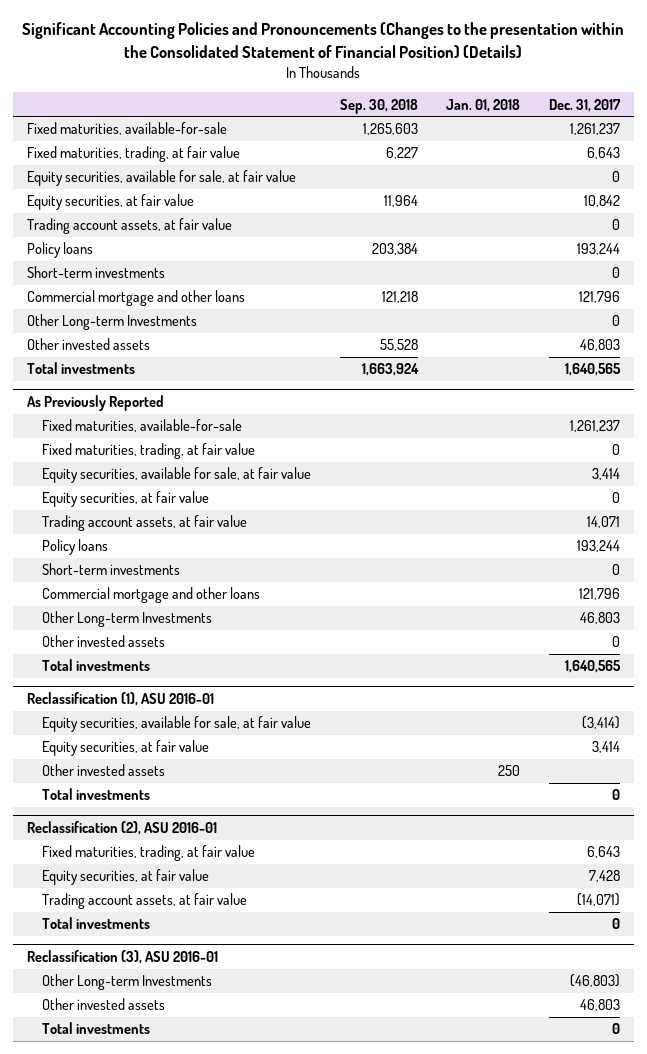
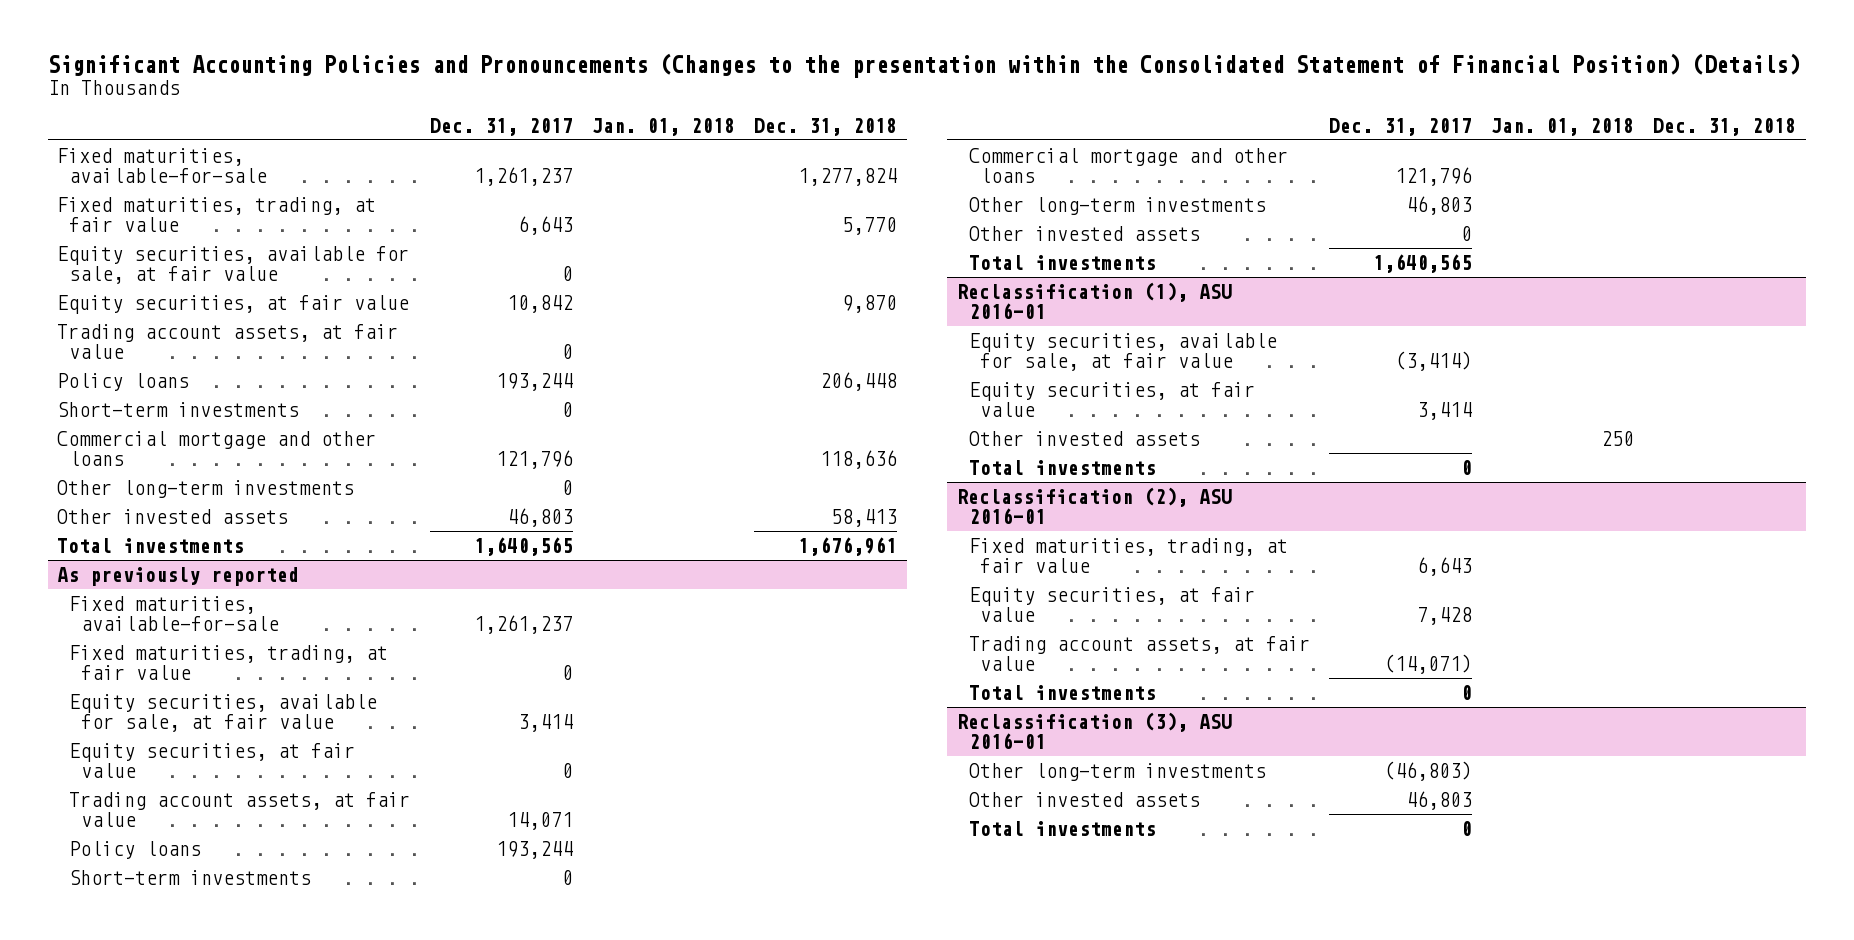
[339,98,418,114] Sep. 30, 2018 -> none
none -> [754,118,898,137] Dec. 31, 2018
[27,314,198,331] Other Long-term Investments -> [57,479,355,498] Other long-term investments
[27,394,165,411] As Previously Reported -> [57,566,300,586] As previously reported
[42,611,213,628] Other Long-term Investments -> [968,196,1266,215] Other long-term investments
[42,974,213,991] Other Long-term Investments -> [968,762,1266,781] Other long-term investments

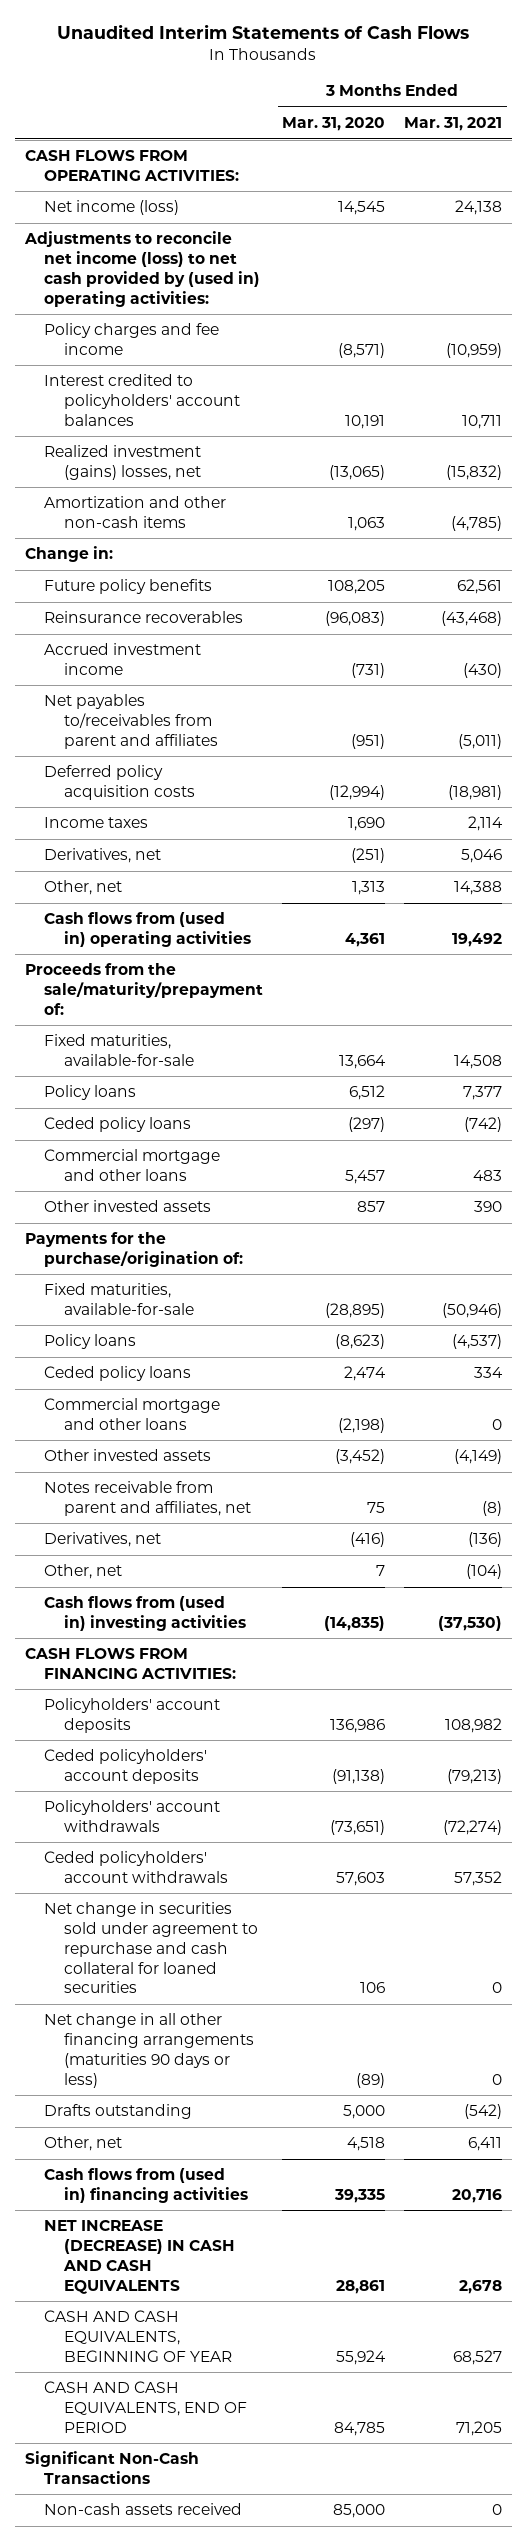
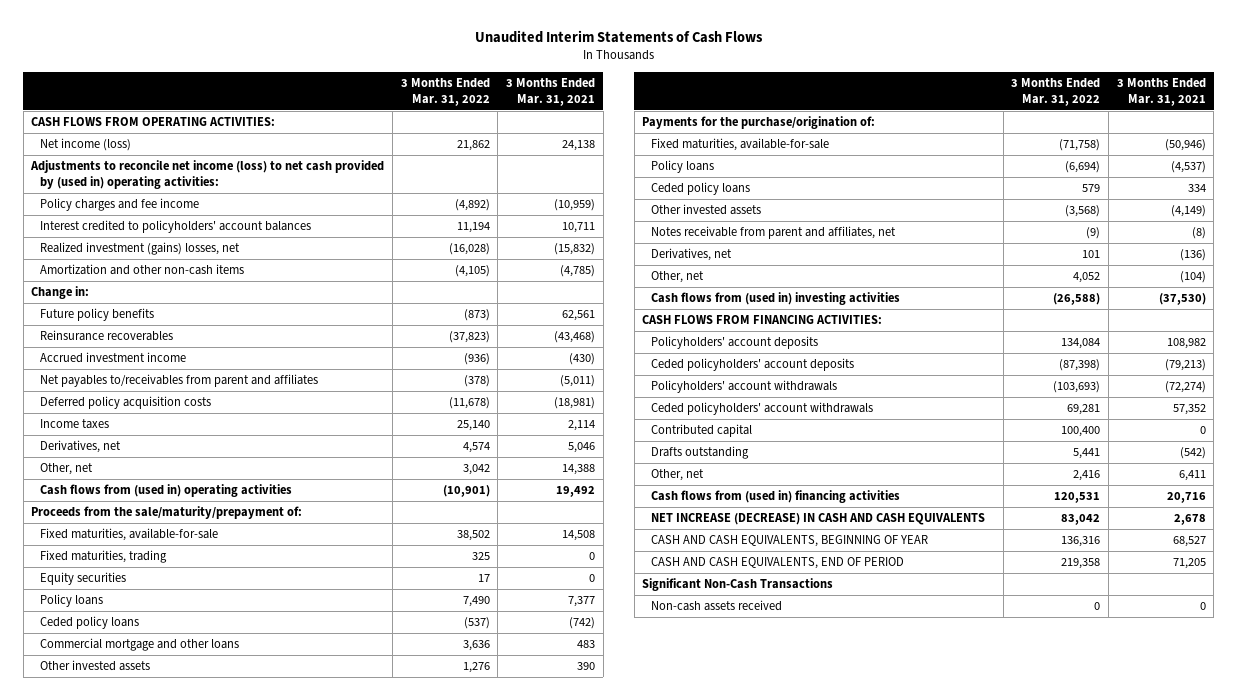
[282,117,386,132] Mar. 31, 2020 -> none
none -> [400,77,490,106] 3 Months Ended Mar. 31, 2022
none -> [40,550,168,564] Fixed maturities, trading
none -> [40,572,127,586] Equity securities
[44,1398,221,1431] Commercial mortgage and other loans -> none
[44,1902,258,1994] Net change in securities sold under agreement to repurchase and cash collateral for loaned securities -> none
[44,2013,254,2088] Net change in all other financing arrangements (maturities 90 days or less) -> none
none -> [651,424,753,438] Contributed capital

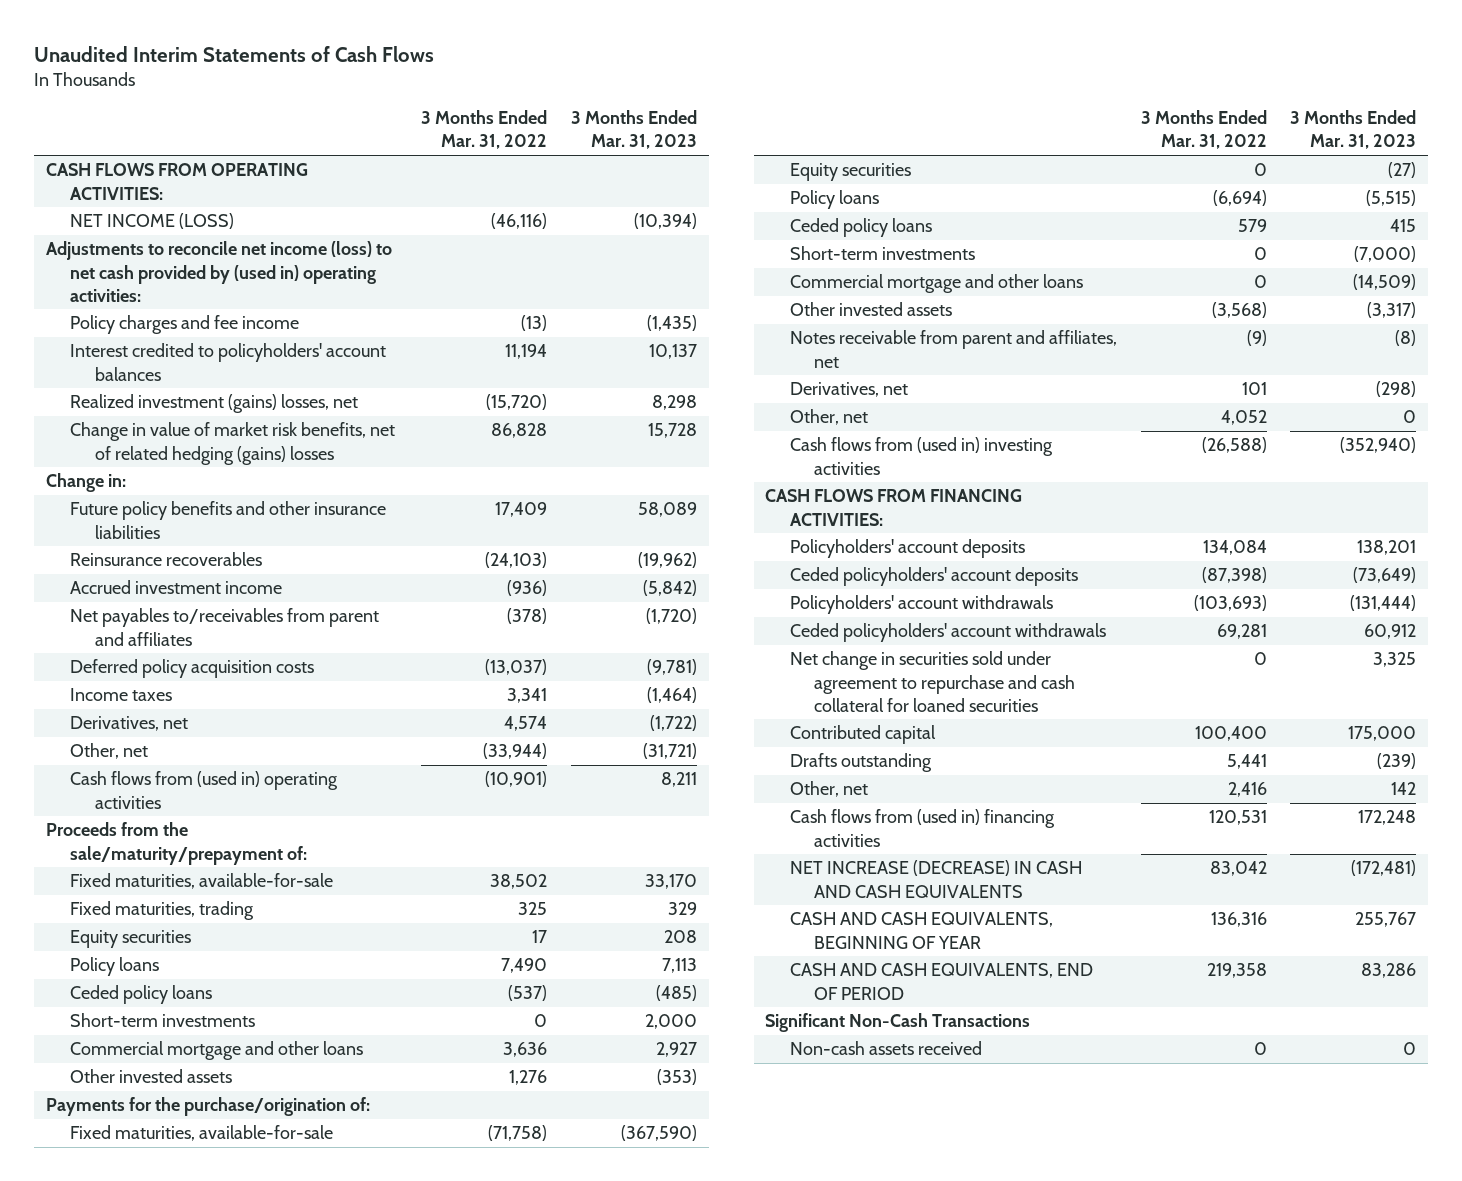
[505,77,595,106] 3 Months Ended Mar. 31, 2021 -> none
none -> [570,110,697,150] 3 Months Ended Mar. 31, 2023
[40,138,132,152] Net income (loss) -> [70,213,235,230] NET INCOME (LOSS)
[456,140,490,152] 21,862 -> [490,213,547,230] (46,116)
[454,199,490,212] (4,892) -> [520,315,547,332] (13)
[40,264,245,276] Amortization and other non-cash items -> none
[448,243,490,256] (16,028) -> [485,394,547,411] (15,720)
none -> [70,422,396,465] Change in value of market risk benefits, net of related hedging (gains) losses
[40,308,155,322] Future policy benefits -> [70,501,387,539] Future policy benefits and other insurance liabilities
[463,309,490,322] (873) -> [494,502,547,518] 17,409
[448,331,490,344] (37,823) -> [484,552,547,569] (24,103)
[448,397,490,410] (11,678) -> [484,659,547,676] (13,037)
[456,420,490,432] 25,140 -> [506,688,547,704] 3,341
[462,464,490,476] 3,042 -> [482,743,547,760] (33,944)
none -> [70,1013,256,1028] Short-term investments
none -> [789,163,911,182] Equity securities
none -> [789,246,975,261] Short-term investments
none -> [789,274,1083,294] Commercial mortgage and other loans
none -> [789,651,1076,712] Net change in securities sold under agreement to repurchase and cash collateral for loaned securities

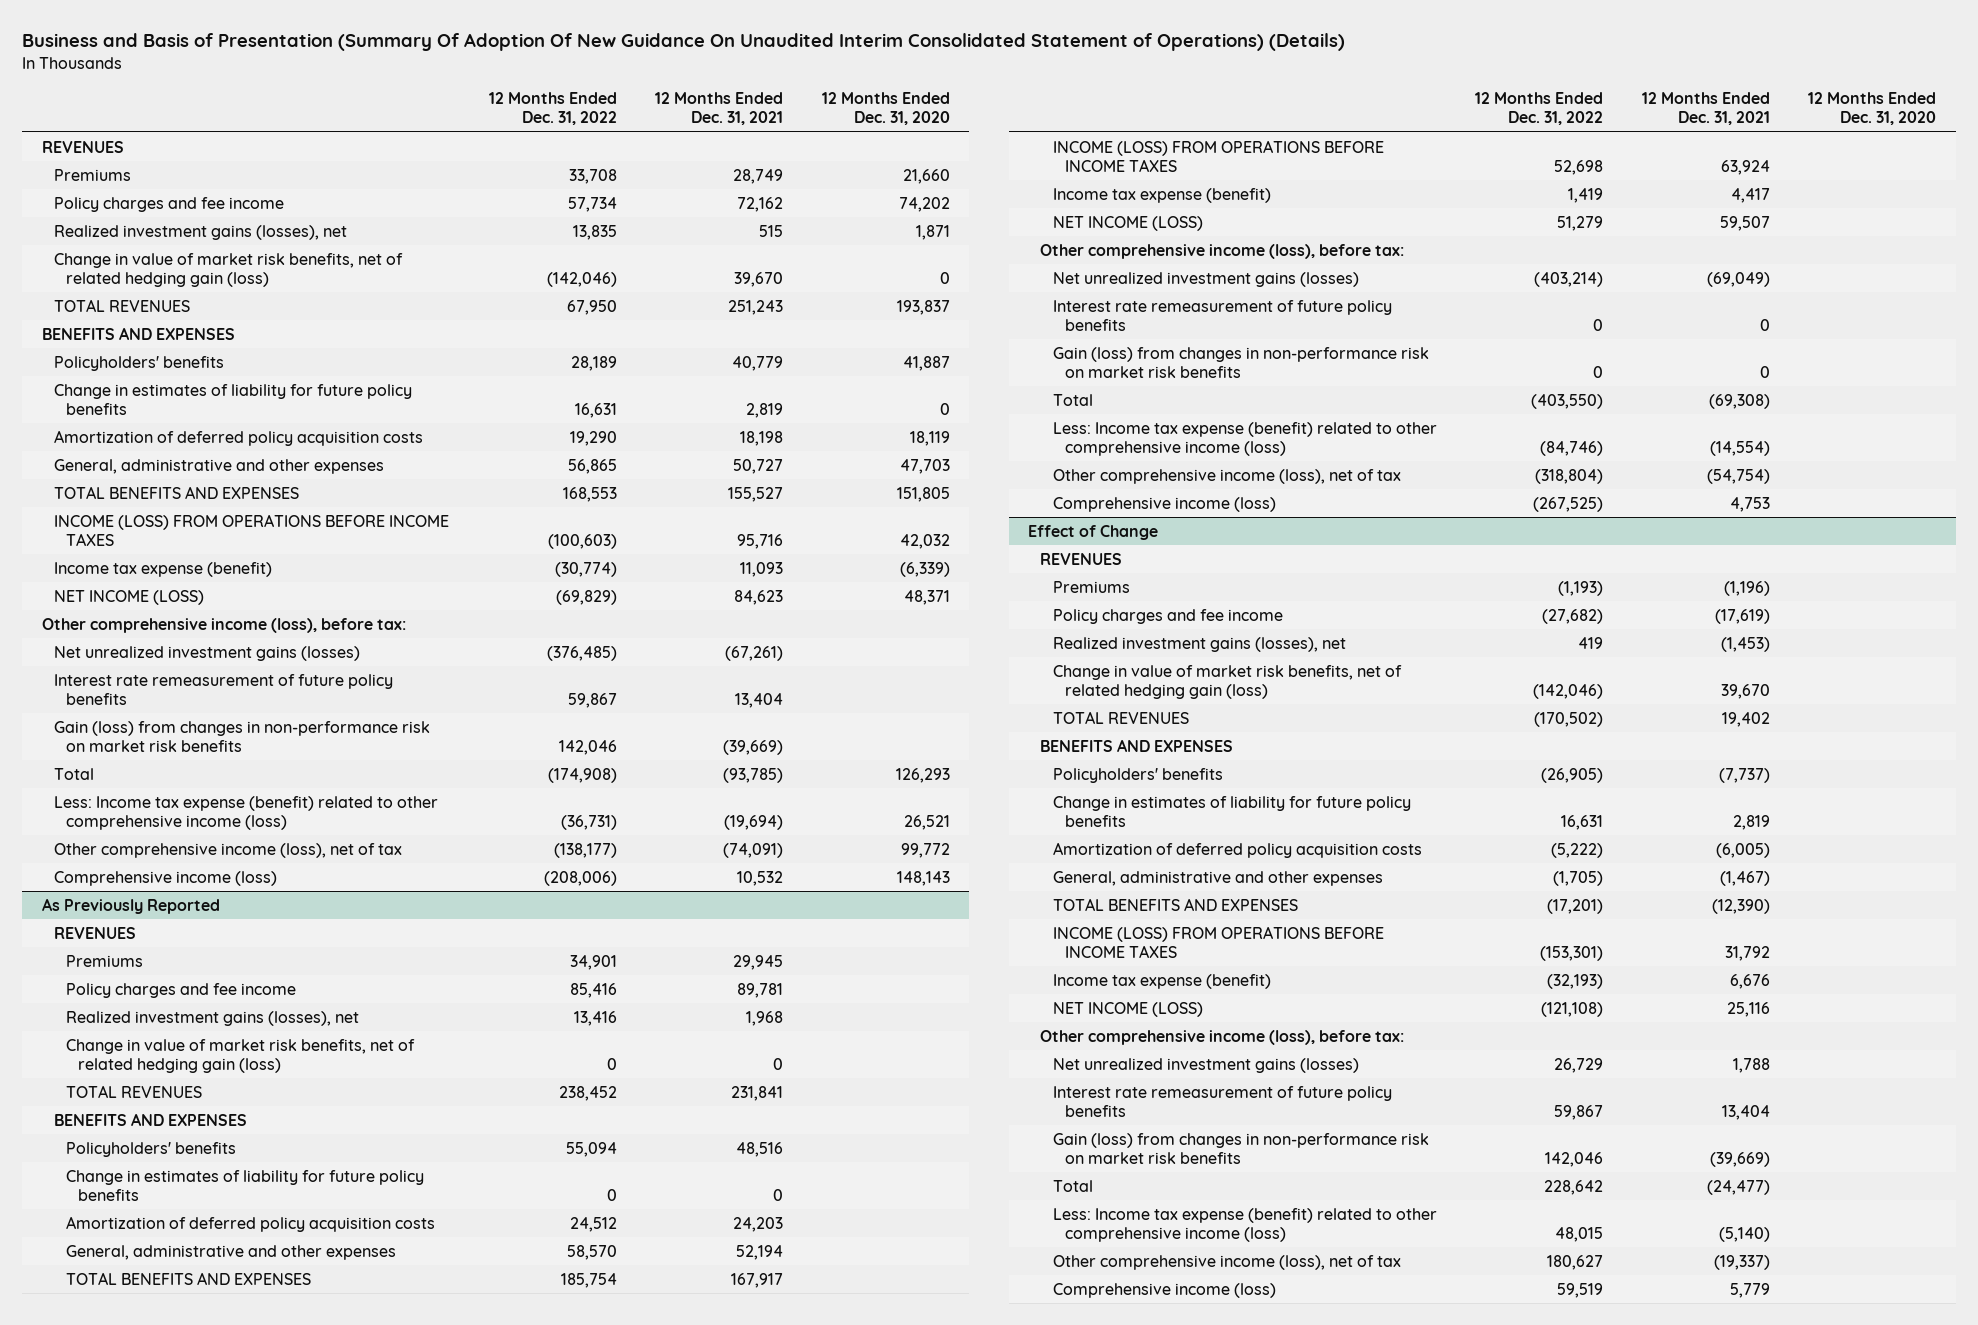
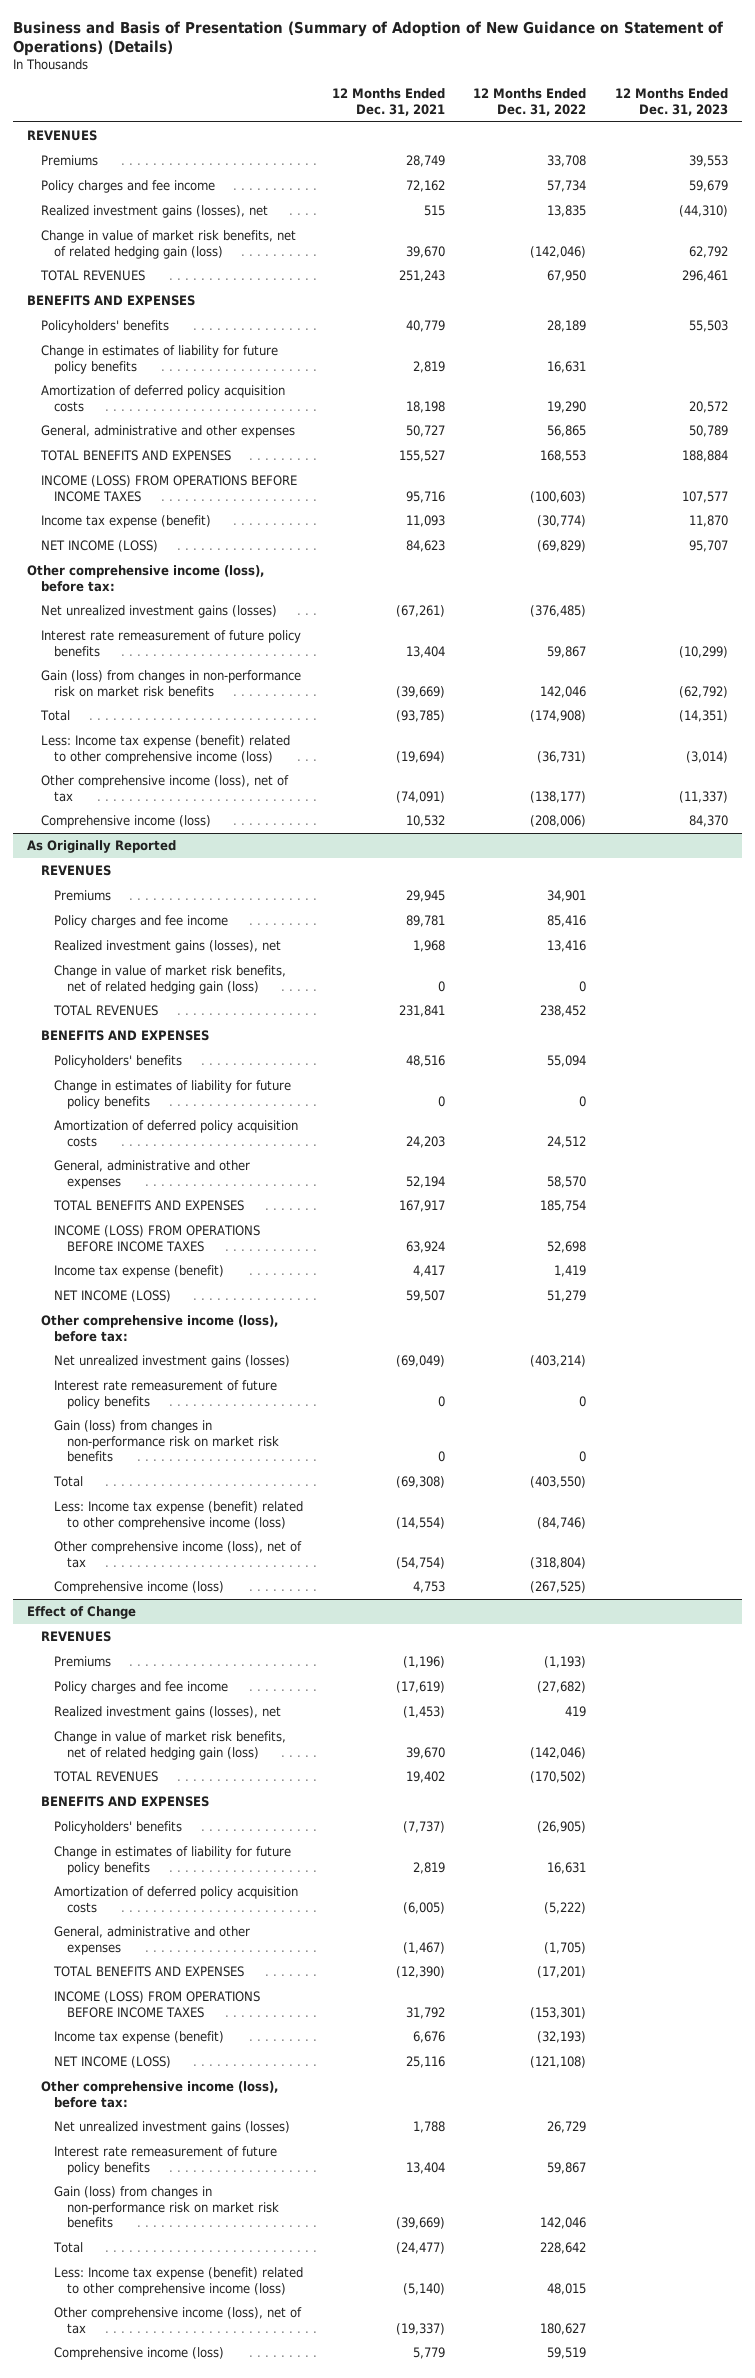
[22,33,1346,52] Business and Basis of Presentation (Summary Of Adoption Of New Guidance On Unaudited Interim Consolidated Statement of Operations) (Details) -> [13,20,724,57] Business and Basis of Presentation (Summary of Adoption of New Guidance on Statement of Operations) (Details)
[821,92,950,126] 12 Months Ended Dec. 31, 2020 -> none
none -> [614,88,728,117] 12 Months Ended Dec. 31, 2023
[41,897,220,914] As Previously Reported -> [27,839,177,853] As Originally Reported

